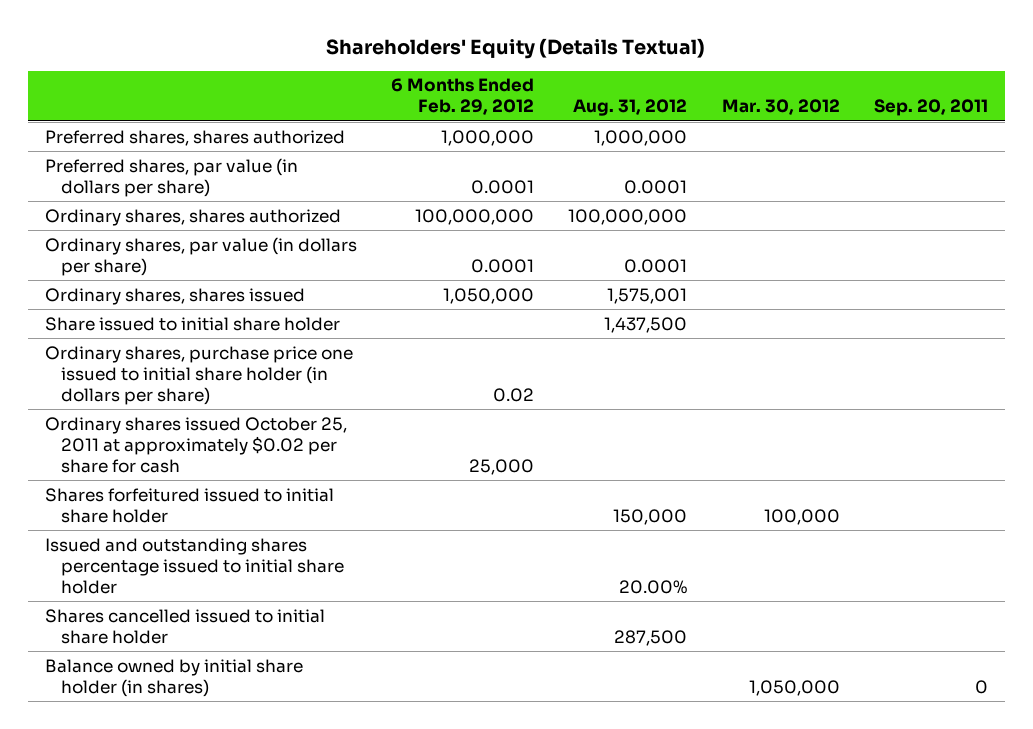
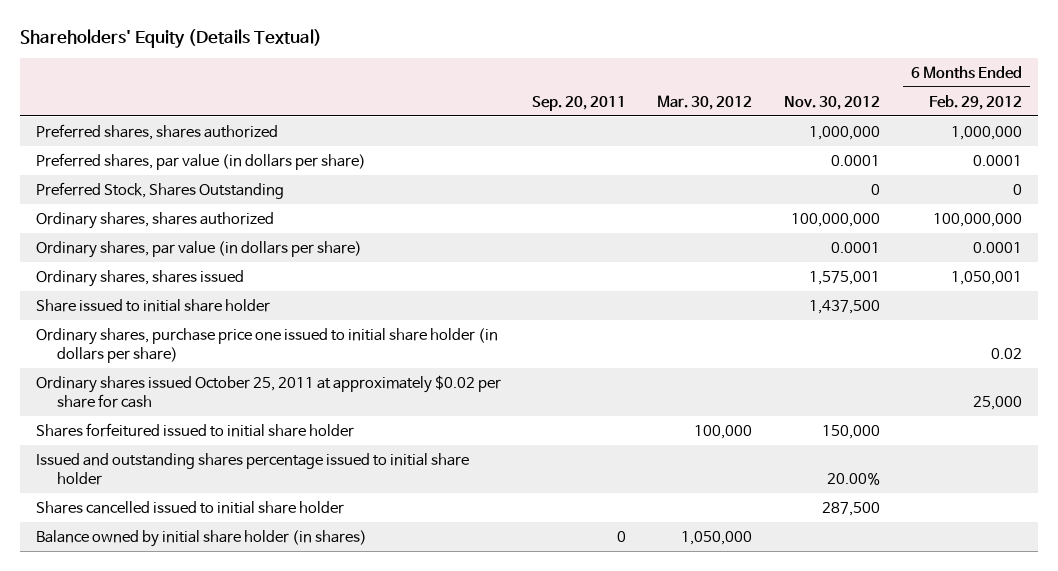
[573,99,688,117] Aug. 31, 2012 -> none
none -> [783,95,880,110] Nov. 30, 2012
none -> [35,181,284,199] Preferred Stock, Shares Outstanding
[443,287,535,304] 1,050,000 -> [951,270,1023,285] 1,050,001

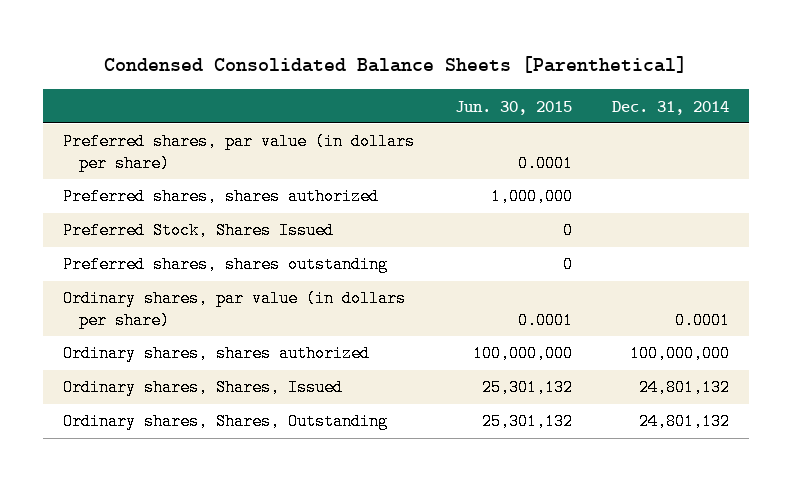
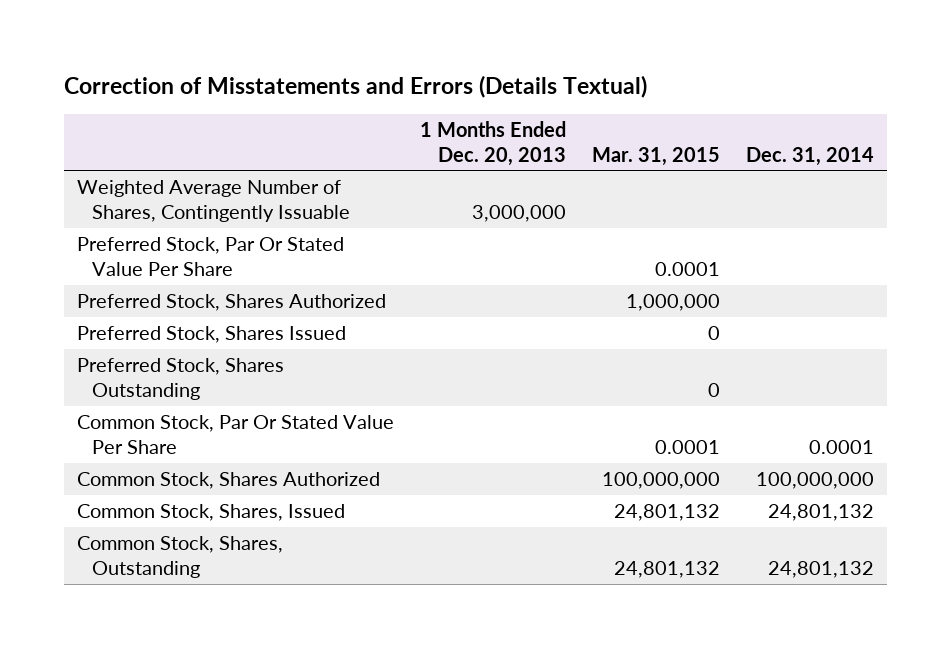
[104,56,688,74] Condensed Consolidated Balance Sheets [Parenthetical] -> [63,75,647,99] Correction of Misstatements and Errors (Details Textual)
[454,100,572,115] Jun. 30, 2015 -> none
none -> [419,120,566,166] 1 Months Ended Dec. 20, 2013
none -> [591,146,720,166] Mar. 31, 2015
none -> [76,180,350,222] Weighted Average Number of Shares, Contingently Issuable
[63,133,416,172] Preferred shares, par value (in dollars per share) -> [76,237,344,276] Preferred Stock, Par Or Stated Value Per Share
[63,188,380,206] Preferred shares, shares authorized -> [76,294,386,312] Preferred Stock, Shares Authorized
[63,256,389,274] Preferred shares, shares outstanding -> [76,358,284,400] Preferred Stock, Shares Outstanding
[63,290,407,329] Ordinary shares, par value (in dollars per share) -> [76,415,394,454] Common Stock, Par Or Stated Value Per Share
[63,345,371,363] Ordinary shares, shares authorized -> [76,472,380,490] Common Stock, Shares Authorized
[63,379,344,397] Ordinary shares, Shares, Issued -> [76,504,345,522] Common Stock, Shares, Issued
[63,413,389,431] Ordinary shares, Shares, Outstanding -> [76,536,283,578] Common Stock, Shares, Outstanding

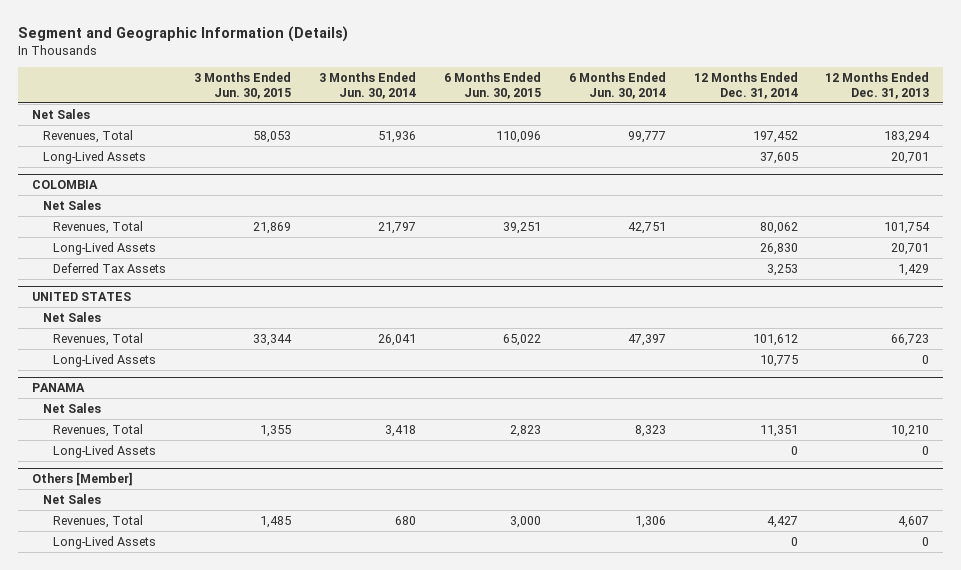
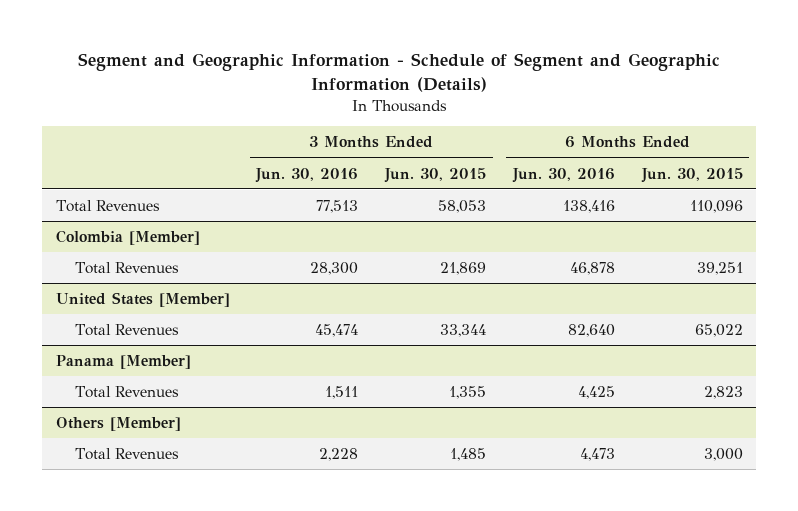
[18,25,349,42] Segment and Geographic Information (Details) -> [78,53,721,93] Segment and Geographic Information - Schedule of Segment and Geographic Information (Details)
[319,72,417,100] 3 Months Ended Jun. 30, 2014 -> none
[568,72,666,100] 6 Months Ended Jun. 30, 2014 -> none
[693,72,798,100] 12 Months Ended Dec. 31, 2014 -> none
[825,72,930,100] 12 Months Ended Dec. 31, 2013 -> none
none -> [255,167,359,183] Jun. 30, 2016
none -> [511,167,615,183] Jun. 30, 2016
[31,108,90,119] Net Sales -> none
[42,150,146,164] Long-Lived Assets -> none
[42,199,101,210] Net Sales -> none
[53,241,157,255] Long-Lived Assets -> none
[53,262,167,273] Deferred Tax Assets -> none
[42,311,101,322] Net Sales -> none
[53,353,157,367] Long-Lived Assets -> none
[42,402,101,413] Net Sales -> none
[53,444,157,458] Long-Lived Assets -> none
[42,129,133,143] Revenues, Total -> [55,199,160,212] Total Revenues
[31,180,98,190] COLOMBIA -> [55,229,200,245] Colombia [Member]
[53,220,144,234] Revenues, Total -> [75,261,180,274] Total Revenues
[31,292,131,302] UNITED STATES -> [55,291,230,307] United States [Member]
[53,332,144,346] Revenues, Total -> [75,323,180,336] Total Revenues
[31,383,85,393] PANAMA -> [55,354,191,369] Panama [Member]
[53,423,144,437] Revenues, Total -> [75,385,180,398] Total Revenues
[42,493,101,504] Net Sales -> none
[53,535,157,549] Long-Lived Assets -> none
[53,514,144,528] Revenues, Total -> [75,447,180,460] Total Revenues

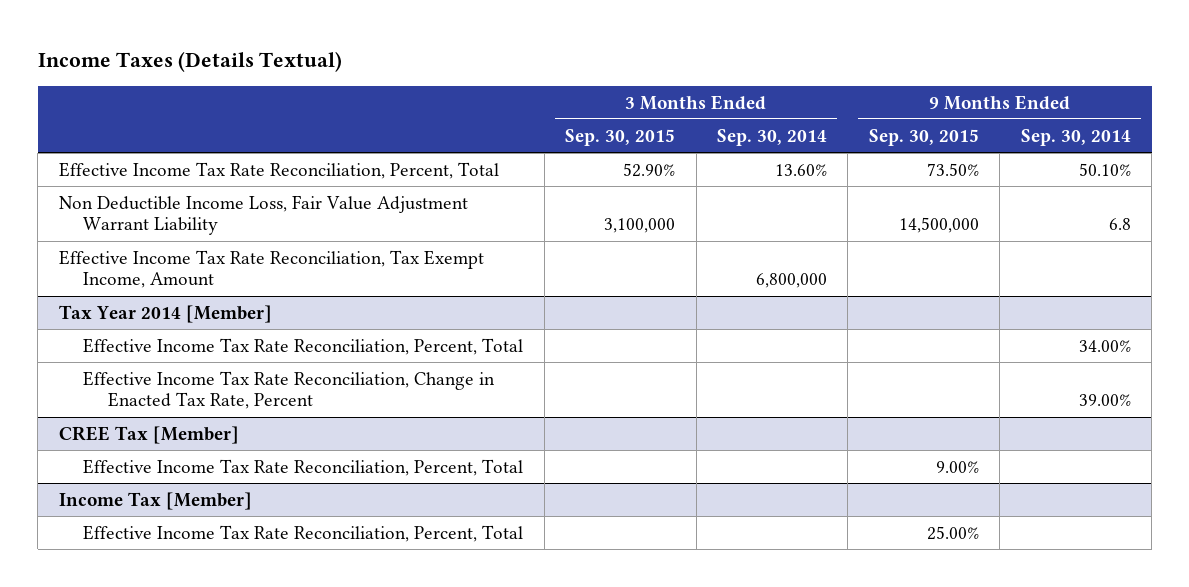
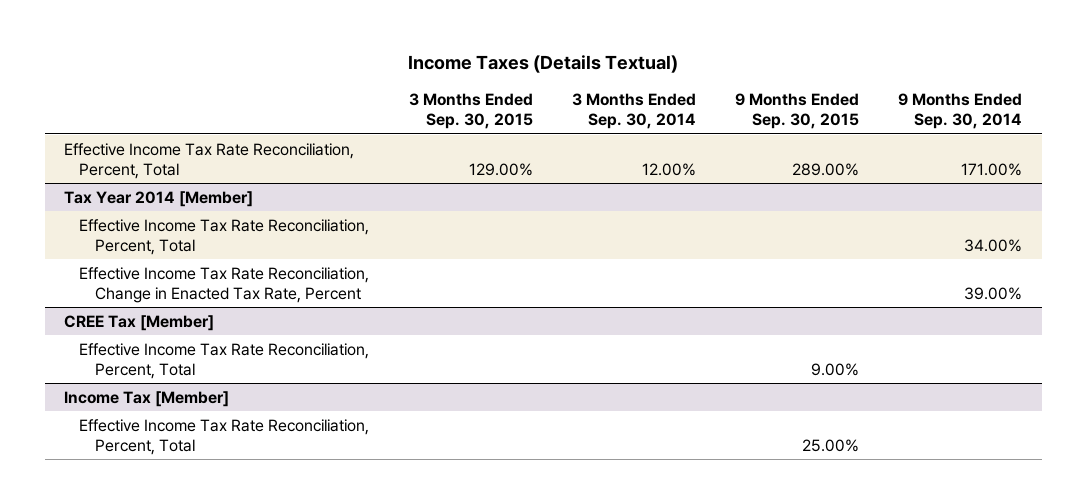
[58,194,468,236] Non Deductible Income Loss, Fair Value Adjustment Warrant Liability -> none
[58,249,484,289] Effective Income Tax Rate Reconciliation, Tax Exempt Income, Amount -> none
[623,162,676,177] 52.90% -> [468,162,533,176] 129.00%
[774,163,827,176] 13.60% -> [641,162,696,176] 12.00%
[926,162,979,176] 73.50% -> [792,162,860,176] 289.00%
[1078,162,1131,176] 50.10% -> [961,162,1023,176] 171.00%

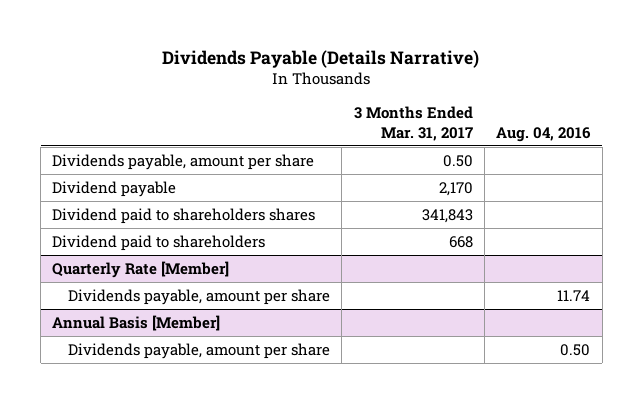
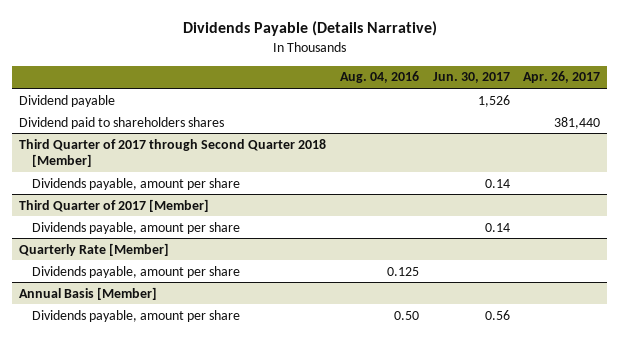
[353,106,473,141] 3 Months Ended Mar. 31, 2017 -> none
none -> [432,72,510,84] Jun. 30, 2017
none -> [523,71,601,84] Apr. 26, 2017
[52,153,315,170] Dividends payable, amount per share -> none
[52,234,266,251] Dividend paid to shareholders -> none
none -> [18,138,326,167] Third Quarter of 2017 through Second Quarter 2018 [Member]
none -> [31,177,240,190] Dividends payable, amount per share
none -> [18,198,209,212] Third Quarter of 2017 [Member]
none -> [31,221,240,234] Dividends payable, amount per share
[557,289,591,301] 11.74 -> [386,266,419,276] 0.125

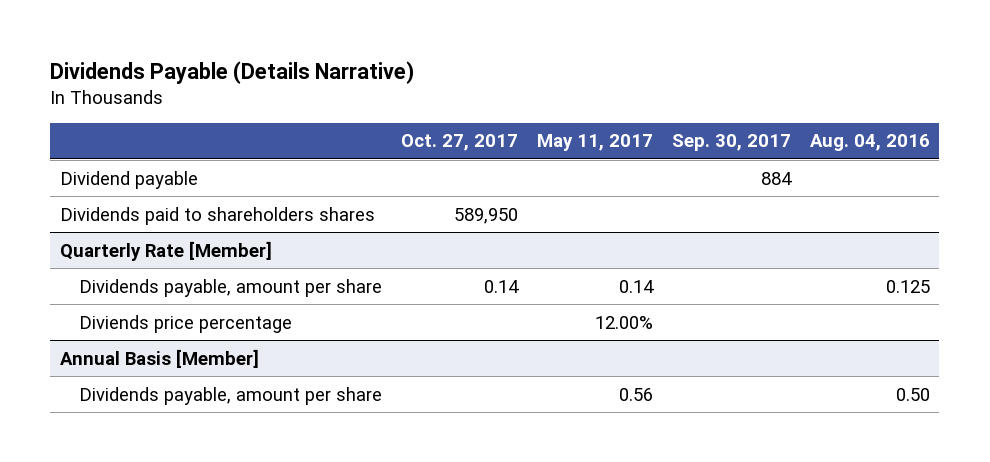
[432,72,510,84] Jun. 30, 2017 -> none
[523,71,601,84] Apr. 26, 2017 -> none
none -> [400,134,518,152] Oct. 27, 2017
none -> [536,134,653,152] May 11, 2017
none -> [671,134,791,152] Sep. 30, 2017
[18,138,326,167] Third Quarter of 2017 through Second Quarter 2018 [Member] -> none
[31,177,240,190] Dividends payable, amount per share -> none
[18,198,209,212] Third Quarter of 2017 [Member] -> none
[31,221,240,234] Dividends payable, amount per share -> none
[18,116,224,129] Dividend paid to shareholders shares -> [59,206,375,225] Dividends paid to shareholders shares
none -> [78,314,292,333] Diviends price percentage

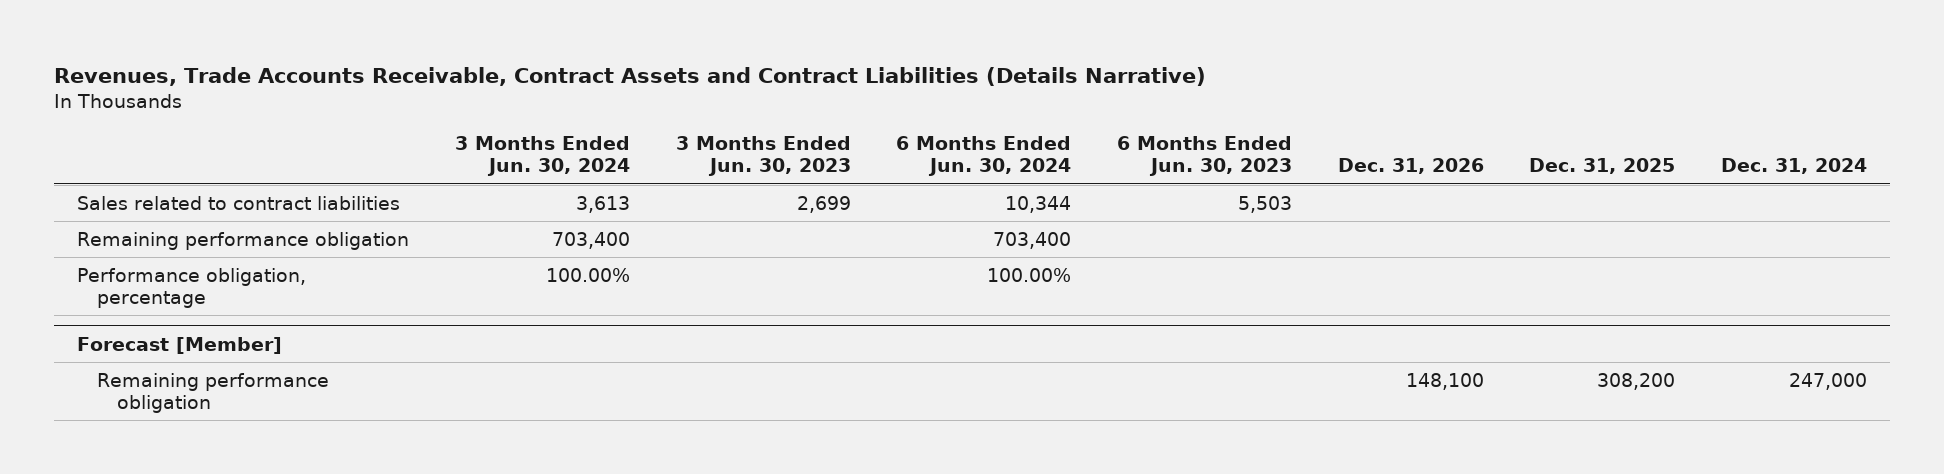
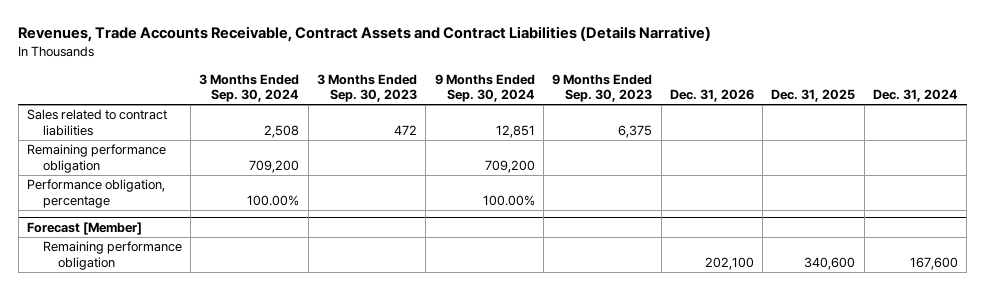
[454,136,630,177] 3 Months Ended Jun. 30, 2024 -> none
[675,136,851,177] 3 Months Ended Jun. 30, 2023 -> none
[896,136,1072,177] 6 Months Ended Jun. 30, 2024 -> none
[1117,136,1293,177] 6 Months Ended Jun. 30, 2023 -> none
none -> [199,73,300,103] 3 Months Ended Sep. 30, 2024
none -> [316,73,417,103] 3 Months Ended Sep. 30, 2023
none -> [434,73,535,103] 9 Months Ended Sep. 30, 2024
none -> [552,73,653,103] 9 Months Ended Sep. 30, 2023
[1405,372,1484,390] 148,100 -> [704,257,754,271] 202,100
[1597,372,1676,390] 308,200 -> [804,257,856,271] 340,600
[1789,372,1868,390] 247,000 -> [910,257,959,271] 167,600

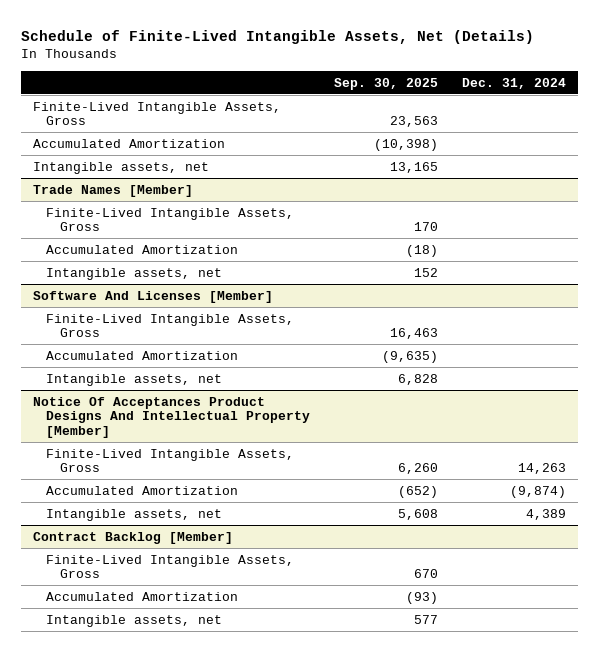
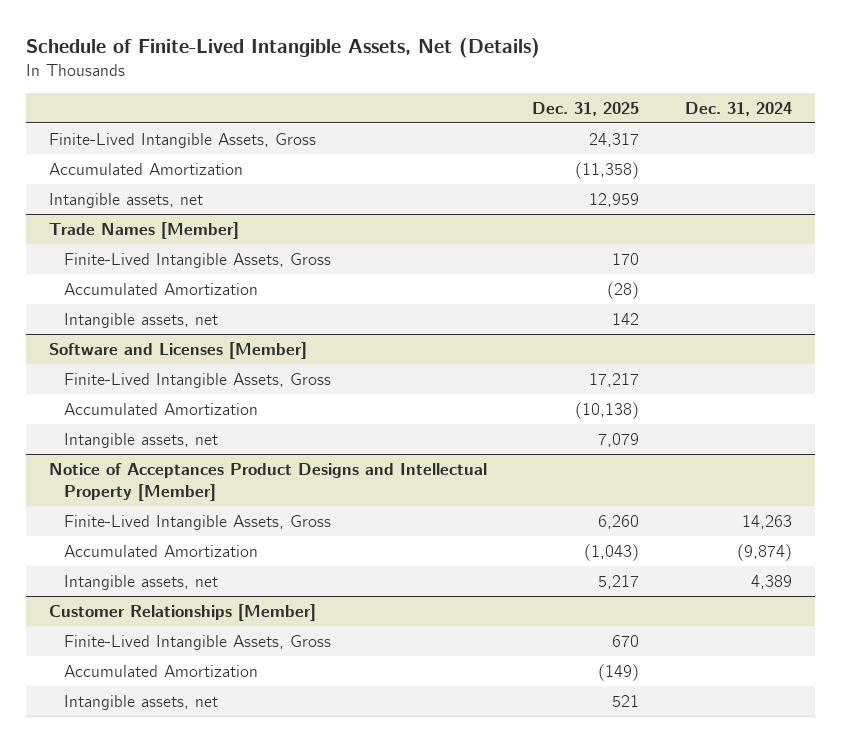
[334,77,439,90] Sep. 30, 2025 -> none
none -> [532,101,640,116] Dec. 31, 2025
[33,290,274,303] Software And Licenses [Member] -> [48,341,307,359] Software and Licenses [Member]
[33,396,311,439] Notice Of Acceptances Product Designs And Intellectual Property [Member] -> [48,462,487,501] Notice of Acceptances Product Designs and Intellectual Property [Member]
[33,531,234,544] Contract Backlog [Member] -> none
[46,554,295,579] Finite-Lived Intangible Assets, Gross -> none
[46,591,239,601] Accumulated Amortization -> none
[46,614,223,627] Intangible assets, net -> none
none -> [48,603,316,621] Customer Relationships [Member]
none -> [63,634,331,650] Finite-Lived Intangible Assets, Gross
none -> [63,664,258,677] Accumulated Amortization
none -> [63,694,218,710] Intangible assets, net

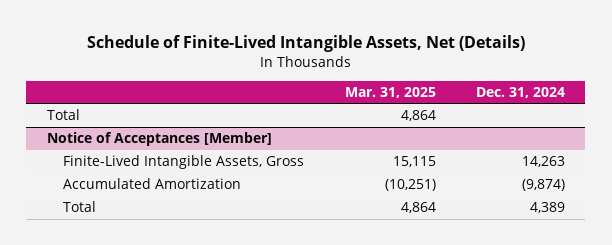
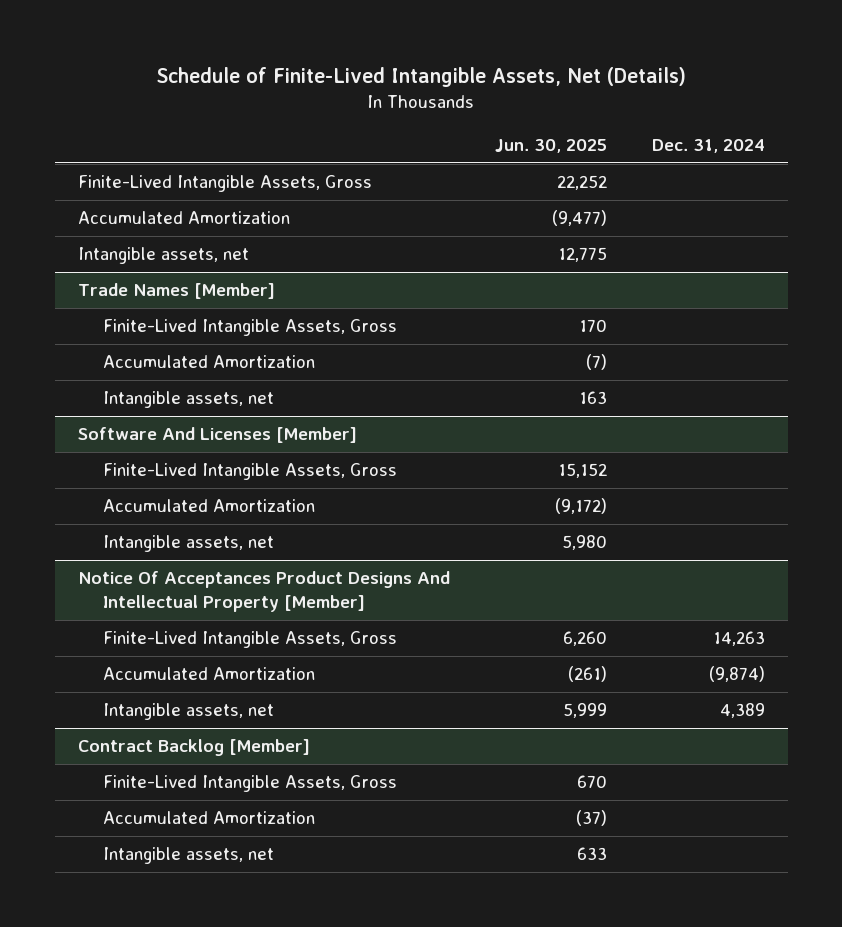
[344,86,436,98] Mar. 31, 2025 -> none
none -> [494,138,607,153] Jun. 30, 2025
none -> [77,175,372,193] Finite-Lived Intangible Assets, Gross
none -> [77,211,290,225] Accumulated Amortization
[46,109,80,121] Total -> [77,247,249,265] Intangible assets, net
none -> [77,283,275,300] Trade Names [Member]
none -> [102,319,397,337] Finite-Lived Intangible Assets, Gross
none -> [102,355,315,369] Accumulated Amortization
none -> [102,391,274,409] Intangible assets, net
none -> [77,427,357,444] Software And Licenses [Member]
none -> [102,463,397,481] Finite-Lived Intangible Assets, Gross
none -> [102,499,315,513] Accumulated Amortization
none -> [102,535,274,553] Intangible assets, net
[46,132,272,147] Notice of Acceptances [Member] -> [77,571,450,613] Notice Of Acceptances Product Designs And Intellectual Property [Member]
[63,201,97,213] Total -> [102,703,274,721] Intangible assets, net
none -> [77,739,310,757] Contract Backlog [Member]
none -> [102,775,397,793] Finite-Lived Intangible Assets, Gross
none -> [102,811,315,825] Accumulated Amortization
none -> [102,847,274,865] Intangible assets, net

